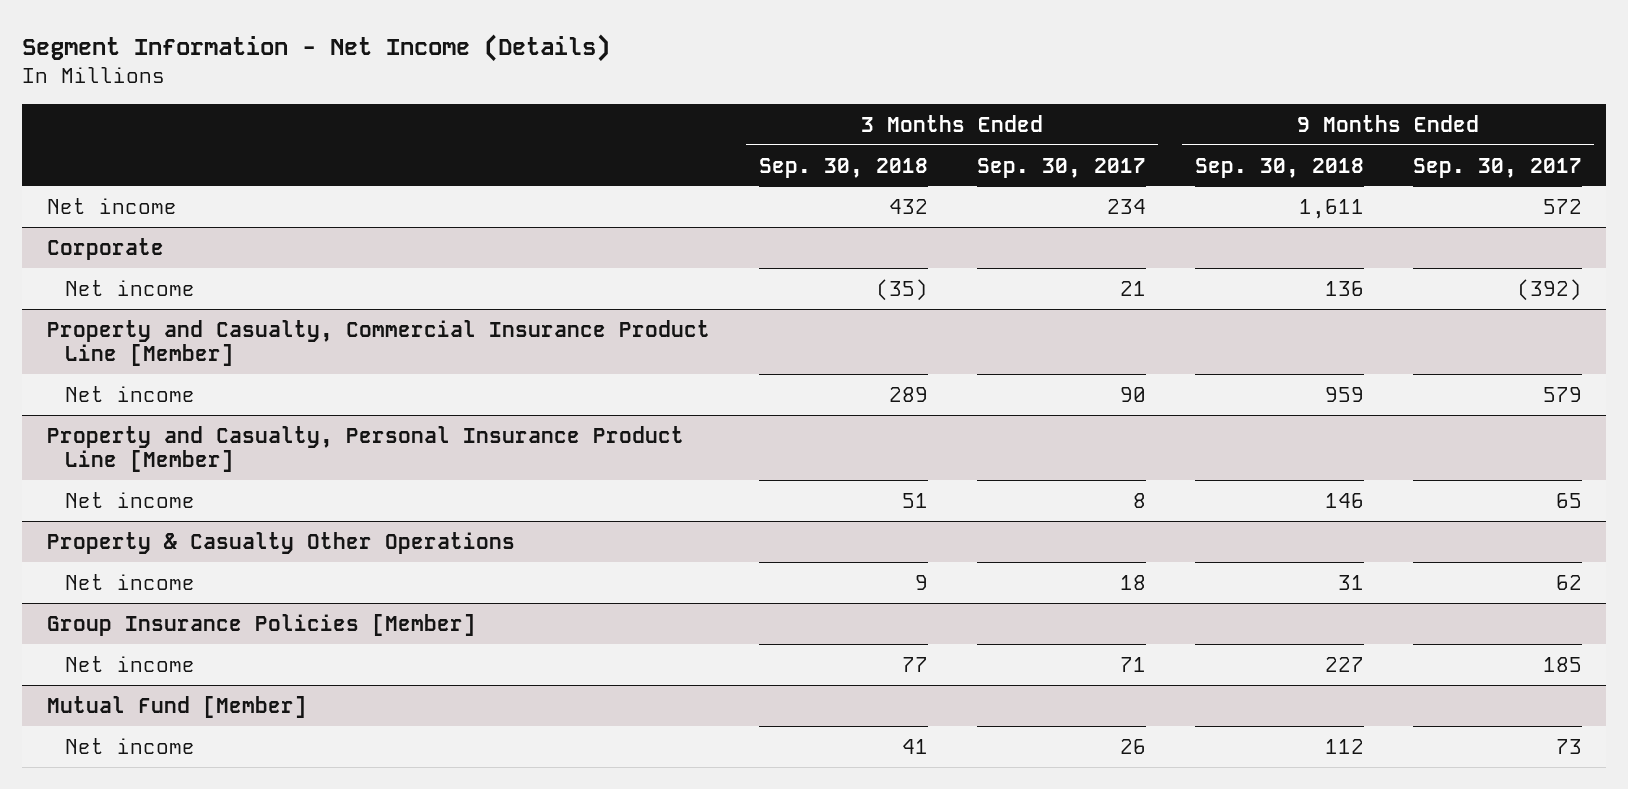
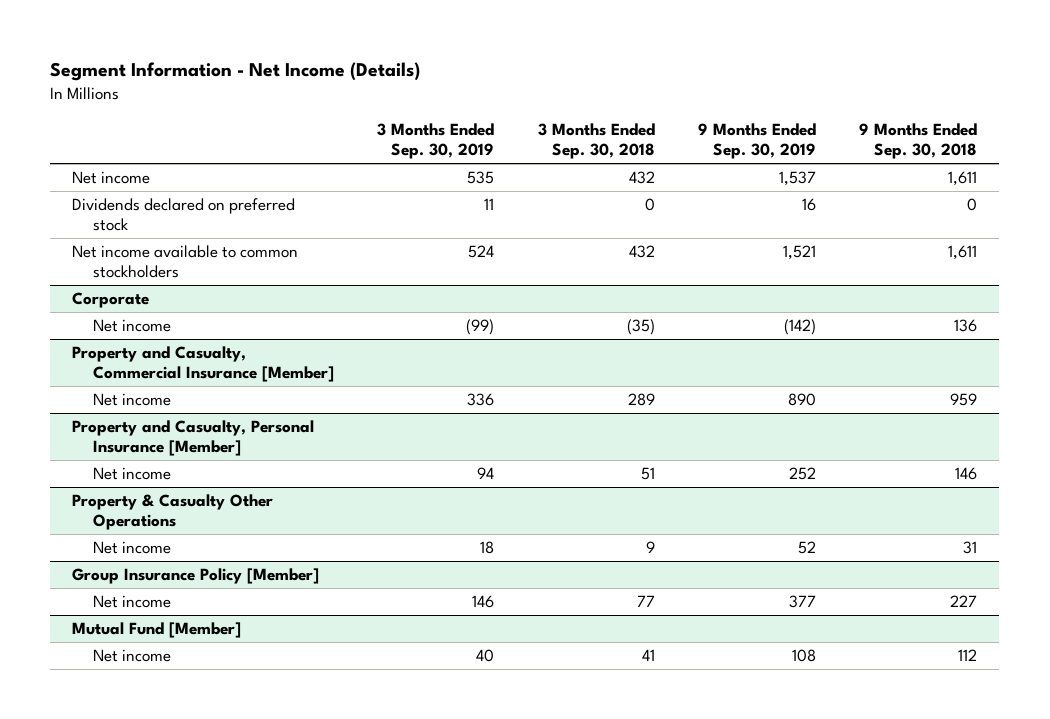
[976,157,1146,178] Sep. 30, 2017 -> none
[1412,157,1582,178] Sep. 30, 2017 -> none
none -> [377,123,495,160] 3 Months Ended Sep. 30, 2019
none -> [697,123,816,160] 9 Months Ended Sep. 30, 2019
none -> [72,198,296,232] Dividends declared on preferred stock
none -> [72,245,299,279] Net income available to common stockholders
[46,319,710,367] Property and Casualty, Commercial Insurance Product Line [Member] -> [72,346,334,383] Property and Casualty, Commercial Insurance [Member]
[46,425,684,473] Property and Casualty, Personal Insurance Product Line [Member] -> [72,420,315,457] Property and Casualty, Personal Insurance [Member]
[46,613,476,636] Group Insurance Policies [Member] -> [72,568,320,585] Group Insurance Policy [Member]

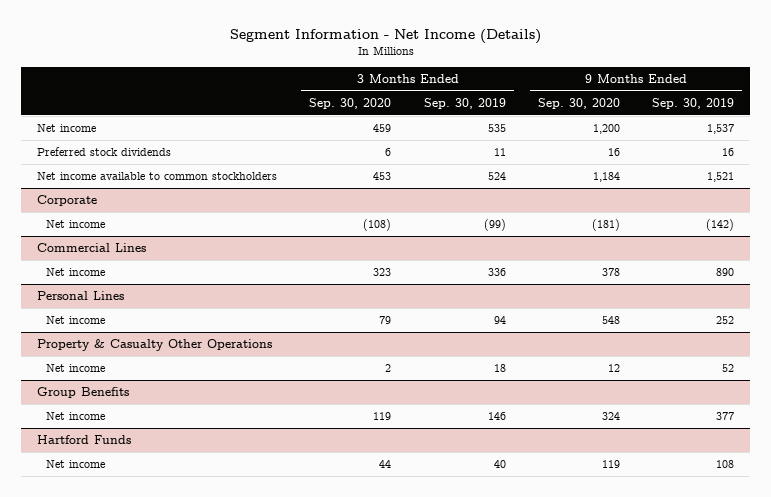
[537,123,655,160] 3 Months Ended Sep. 30, 2018 -> none
[859,123,978,160] 9 Months Ended Sep. 30, 2018 -> none
none -> [309,97,392,109] Sep. 30, 2020
none -> [537,97,620,109] Sep. 30, 2020
[72,198,296,232] Dividends declared on preferred stock -> [37,147,172,157] Preferred stock dividends
[72,346,334,383] Property and Casualty, Commercial Insurance [Member] -> [37,243,147,253] Commercial Lines
[72,420,315,457] Property and Casualty, Personal Insurance [Member] -> [37,291,125,301] Personal Lines
[72,568,320,585] Group Insurance Policy [Member] -> [37,387,130,399] Group Benefits
[72,622,242,639] Mutual Fund [Member] -> [37,435,132,445] Hartford Funds

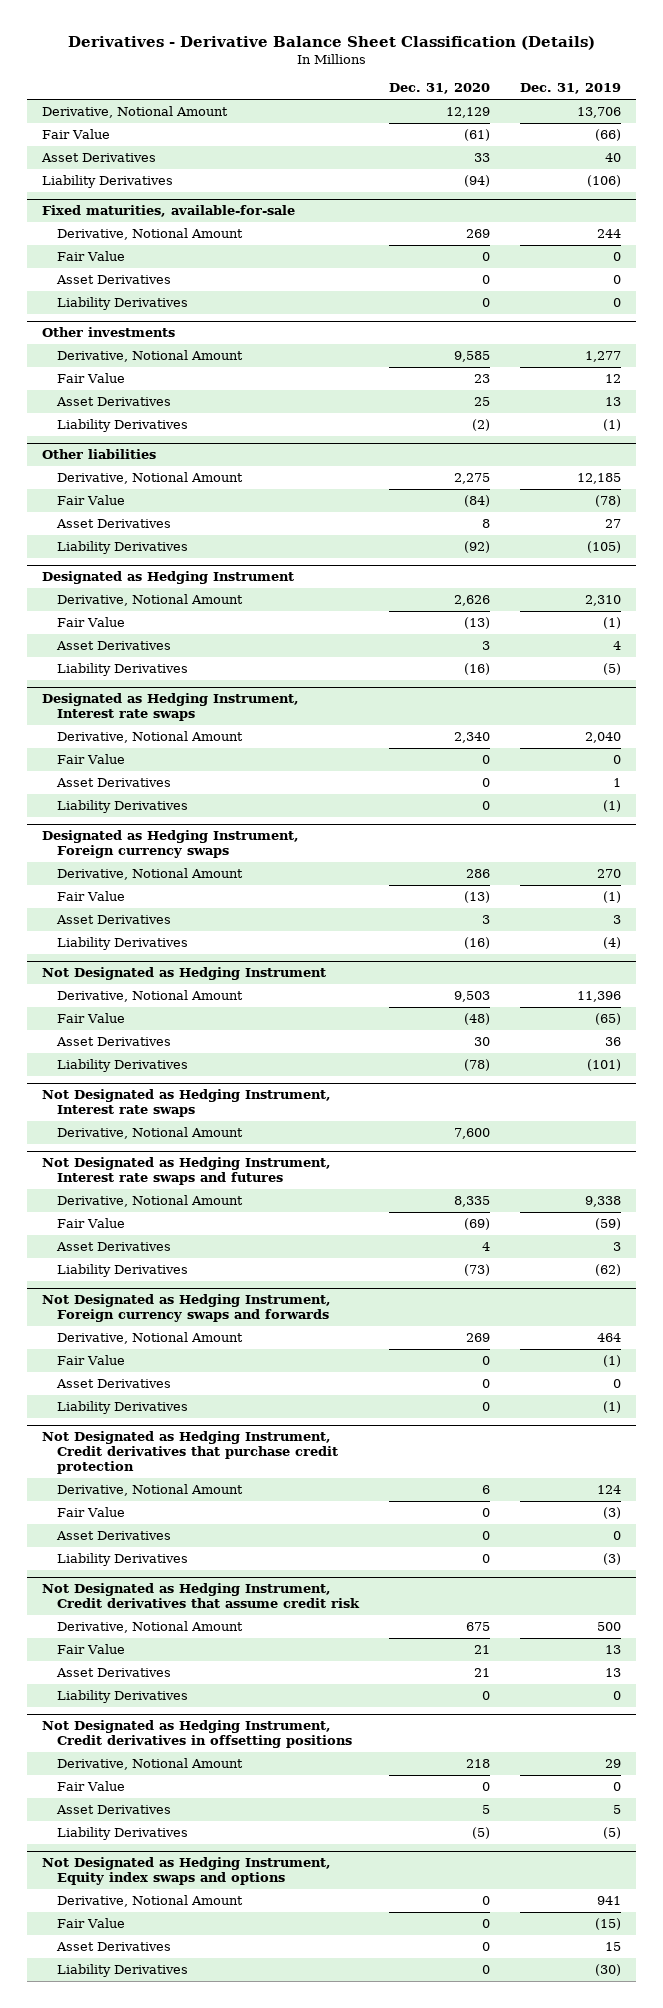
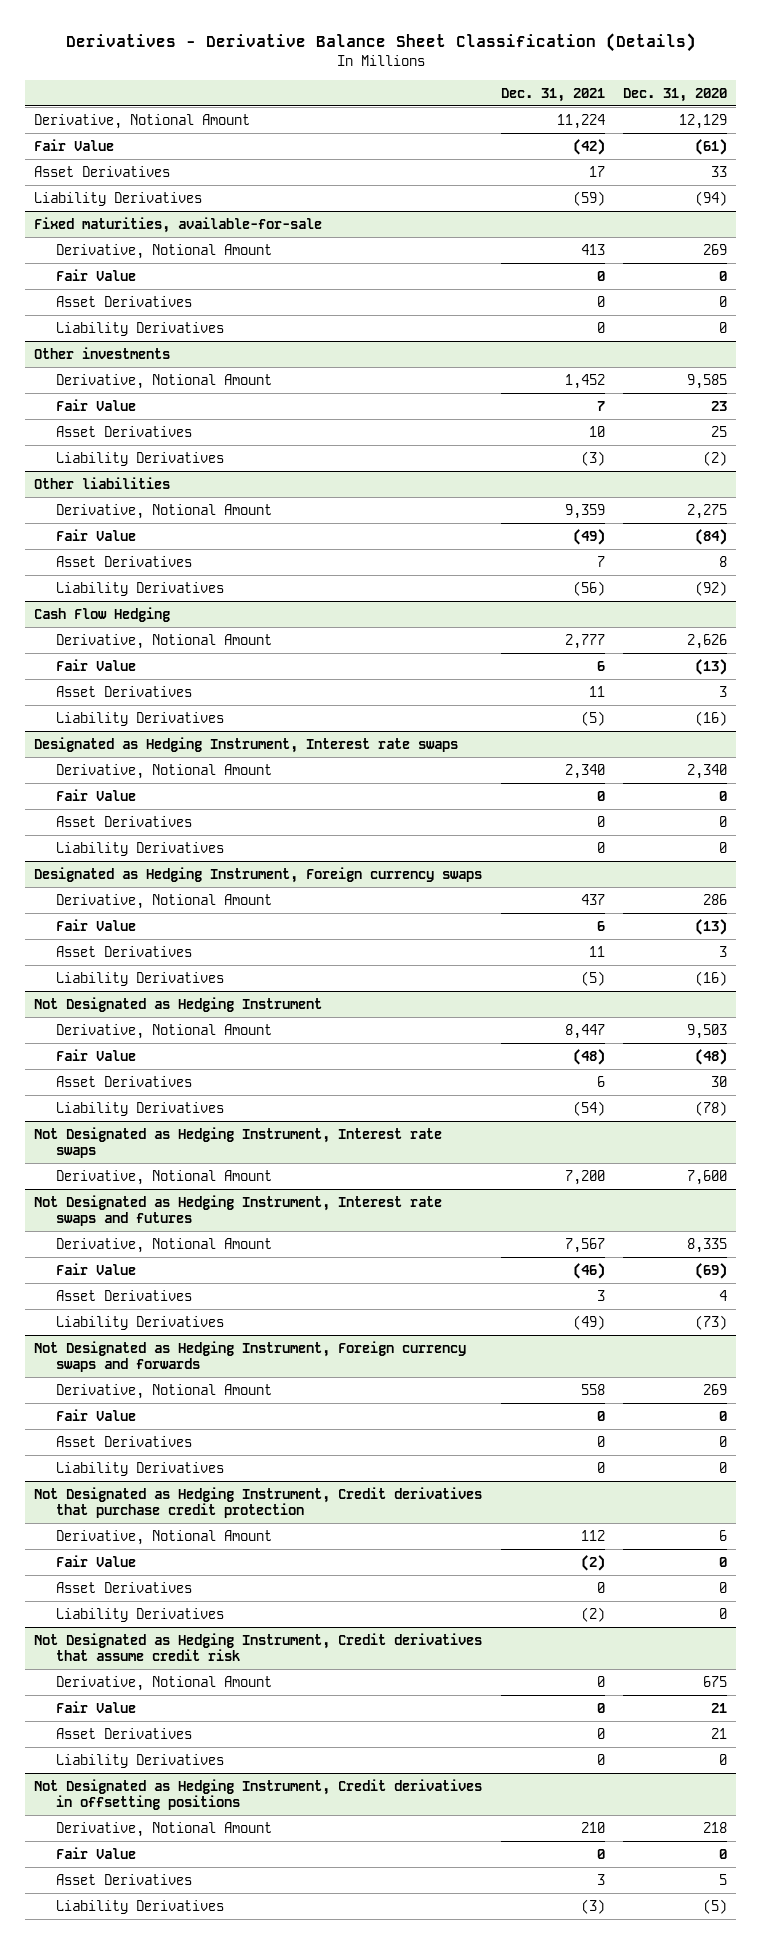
[520,83,622,95] Dec. 31, 2019 -> none
none -> [500,87,605,102] Dec. 31, 2021
[42,571,295,585] Designated as Hedging Instrument -> none
none -> [34,606,171,622] Cash Flow Hedging
[42,1857,332,1886] Not Designated as Hedging Instrument, Equity index swaps and options -> none
[56,1895,243,1908] Derivative, Notional Amount -> none
[56,1918,125,1929] Fair Value -> none
[55,1942,171,1952] Asset Derivatives -> none
[56,1964,188,1978] Liability Derivatives -> none

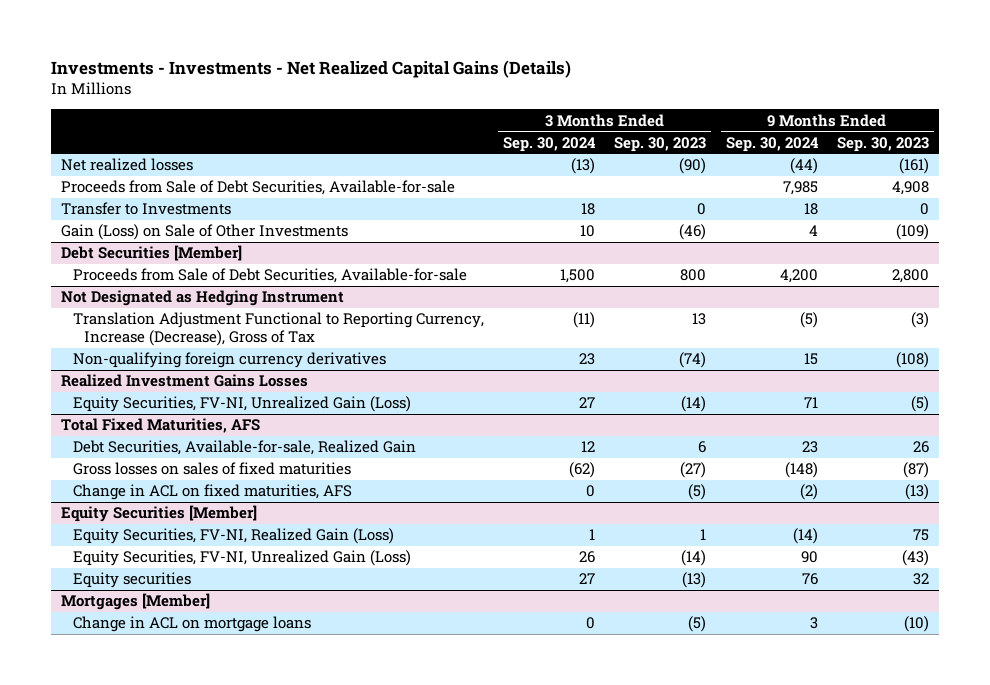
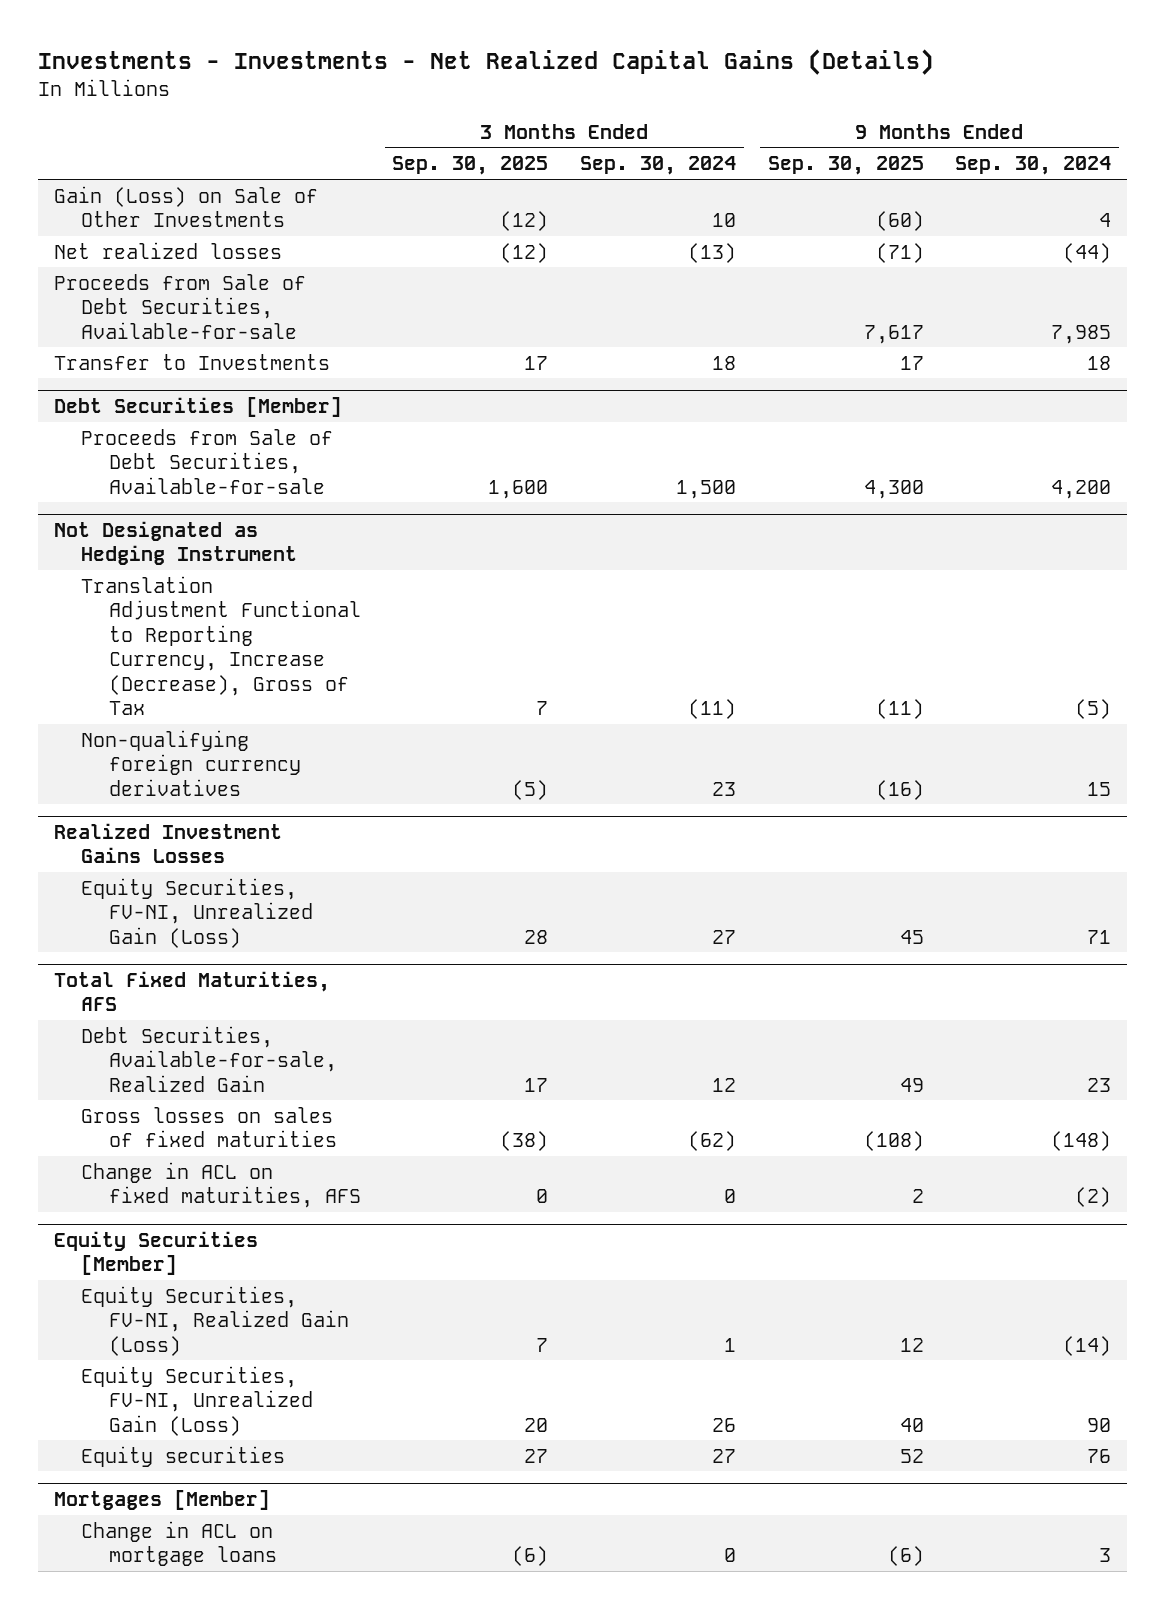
[614,136,707,152] Sep. 30, 2023 -> none
[837,136,930,152] Sep. 30, 2023 -> none
none -> [392,156,549,176] Sep. 30, 2025
none -> [767,156,924,176] Sep. 30, 2025
[60,224,348,241] Gain (Loss) on Sale of Other Investments -> [53,185,318,228] Gain (Loss) on Sale of Other Investments

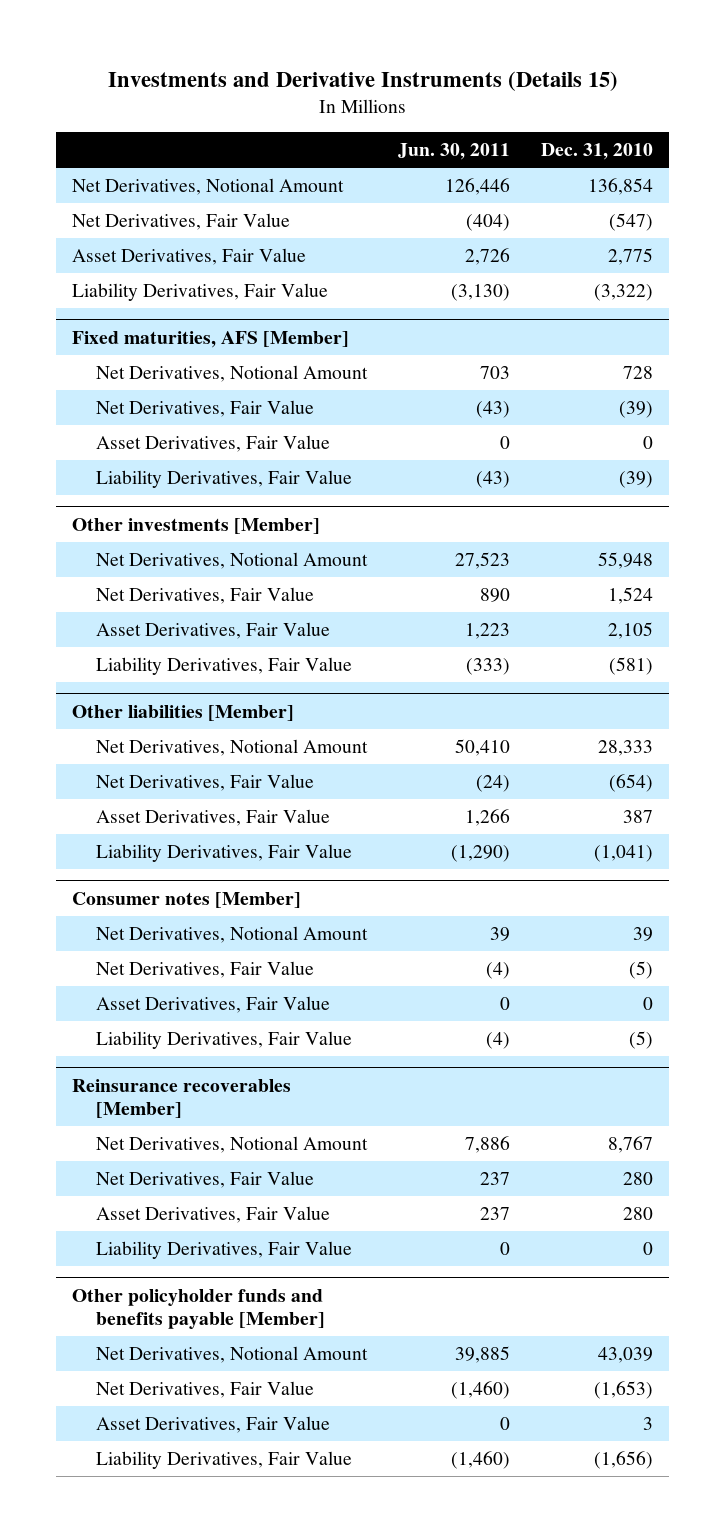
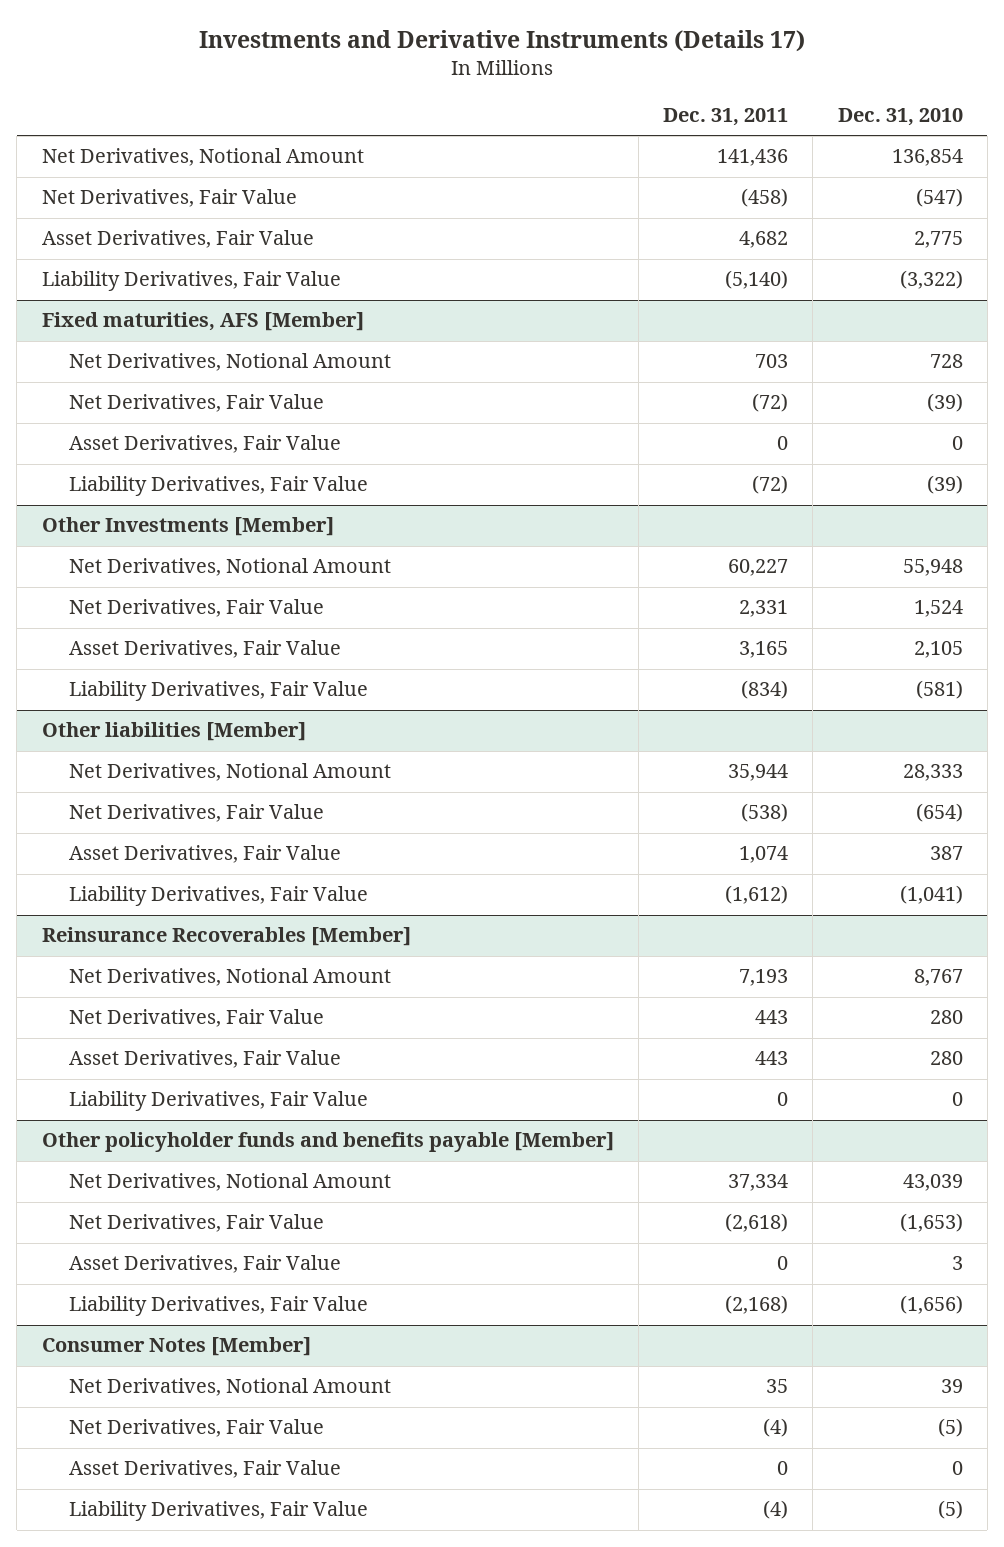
[107,70,618,91] Investments and Derivative Instruments (Details 15) -> [199,29,806,52] Investments and Derivative Instruments (Details 17)
[398,143,511,161] Jun. 30, 2011 -> none
none -> [663,107,789,126] Dec. 31, 2011
[71,517,320,534] Other investments [Member] -> [41,517,334,537] Other Investments [Member]
[71,891,301,908] Consumer notes [Member] -> none
[96,925,369,943] Net Derivatives, Notional Amount -> none
[96,960,315,978] Net Derivatives, Fair Value -> none
[96,995,331,1013] Asset Derivatives, Fair Value -> none
[96,1030,353,1049] Liability Derivatives, Fair Value -> none
[71,1078,291,1119] Reinsurance recoverables [Member] -> [41,927,411,947] Reinsurance Recoverables [Member]
none -> [41,1337,311,1357] Consumer Notes [Member]
none -> [68,1378,391,1397] Net Derivatives, Notional Amount
none -> [68,1419,324,1438] Net Derivatives, Fair Value
none -> [68,1460,341,1479] Asset Derivatives, Fair Value
none -> [68,1501,368,1522] Liability Derivatives, Fair Value

